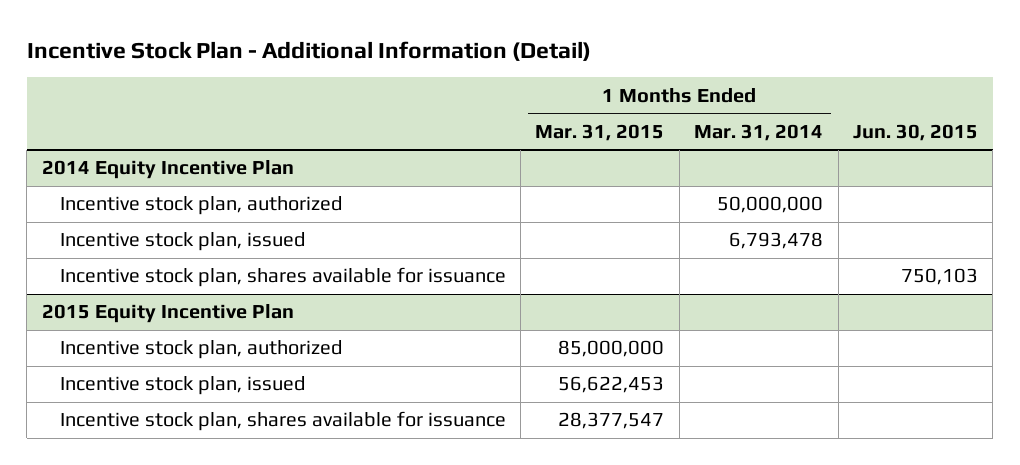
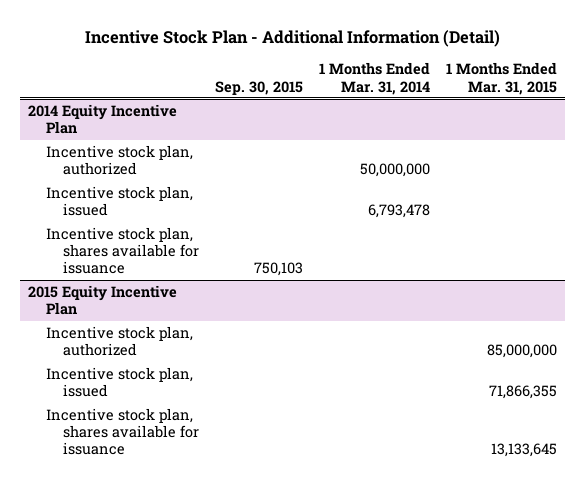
[852,123,978,141] Jun. 30, 2015 -> none
none -> [214,80,303,95] Sep. 30, 2015
[558,376,665,394] 56,622,453 -> [488,385,557,400] 71,866,355
[558,412,665,430] 28,377,547 -> [490,443,557,458] 13,133,645

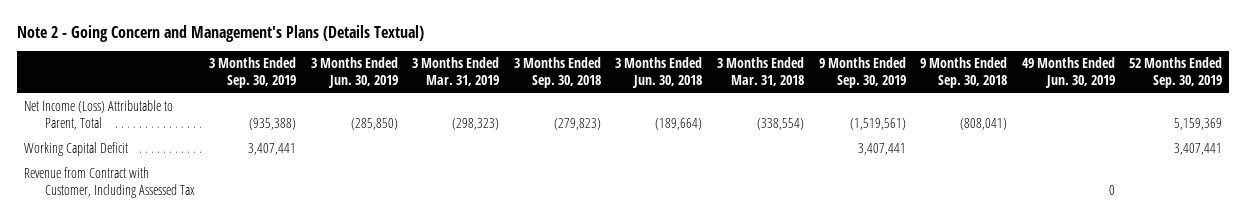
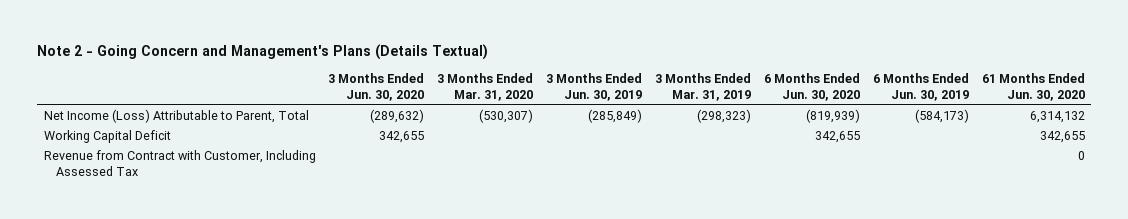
[209,57,297,89] 3 Months Ended Sep. 30, 2019 -> none
[513,57,601,89] 3 Months Ended Sep. 30, 2018 -> none
[615,57,703,89] 3 Months Ended Jun. 30, 2018 -> none
[716,57,804,87] 3 Months Ended Mar. 31, 2018 -> none
[818,57,906,89] 9 Months Ended Sep. 30, 2019 -> none
[920,57,1008,89] 9 Months Ended Sep. 30, 2018 -> none
[1021,57,1115,89] 49 Months Ended Jun. 30, 2019 -> none
[1129,57,1223,89] 52 Months Ended Sep. 30, 2019 -> none
none -> [328,73,425,102] 3 Months Ended Jun. 30, 2020
none -> [437,73,534,102] 3 Months Ended Mar. 31, 2020
none -> [763,73,860,102] 6 Months Ended Jun. 30, 2020
none -> [872,73,969,102] 6 Months Ended Jun. 30, 2019
none -> [981,73,1085,102] 61 Months Ended Jun. 30, 2020
[350,117,398,130] (285,850) -> [588,109,643,124] (285,849)

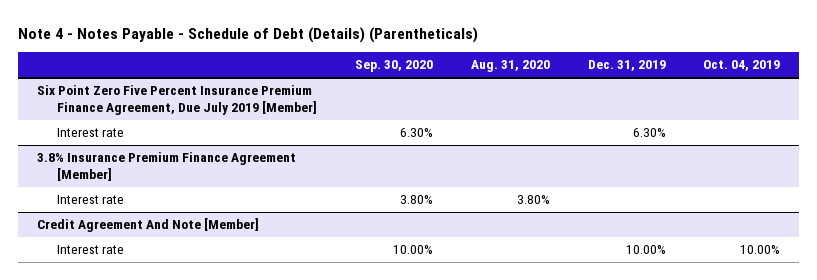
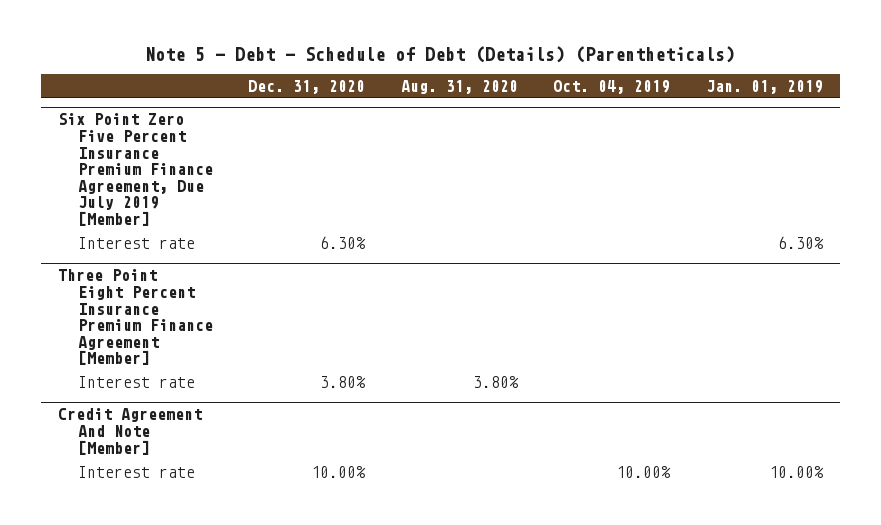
[17,26,478,43] Note 4 - Notes Payable - Schedule of Debt (Details) (Parentheticals) -> [145,45,736,63] Note 5 - Debt - Schedule of Debt (Details) (Parentheticals)
[355,60,434,73] Sep. 30, 2020 -> none
[587,60,666,72] Dec. 31, 2019 -> none
none -> [248,79,366,94] Dec. 31, 2020
none -> [705,79,823,94] Jan. 01, 2019
[36,152,296,181] 3.8% Insurance Premium Finance Agreement [Member] -> [58,269,213,366] Three Point Eight Percent Insurance Premium Finance Agreement [Member]

